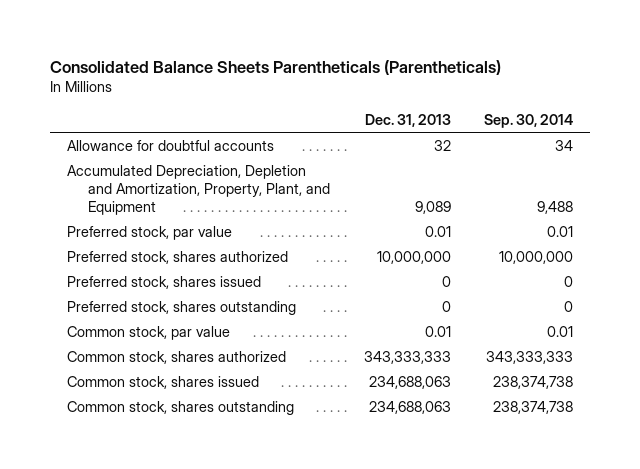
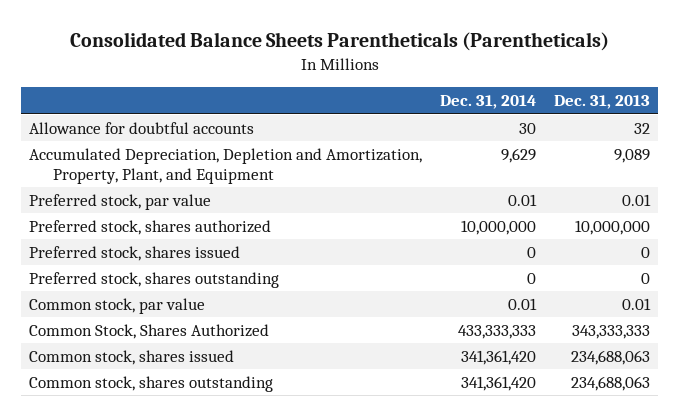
[484,113,574,128] Sep. 30, 2014 -> none
none -> [440,95,537,110] Dec. 31, 2014
[67,350,287,364] Common stock, shares authorized -> [29,323,270,339] Common Stock, Shares Authorized

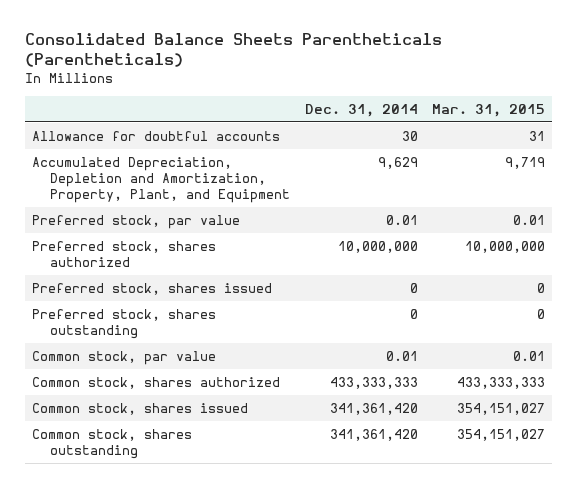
[553,95,650,110] Dec. 31, 2013 -> none
none -> [432,103,546,117] Mar. 31, 2015
[29,323,270,339] Common Stock, Shares Authorized -> [32,376,281,389] Common stock, shares authorized

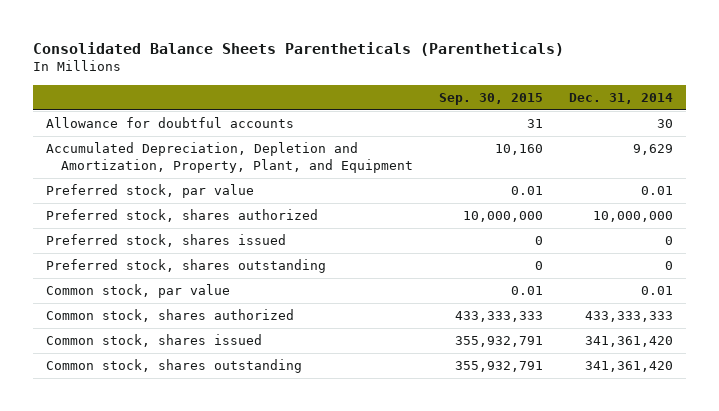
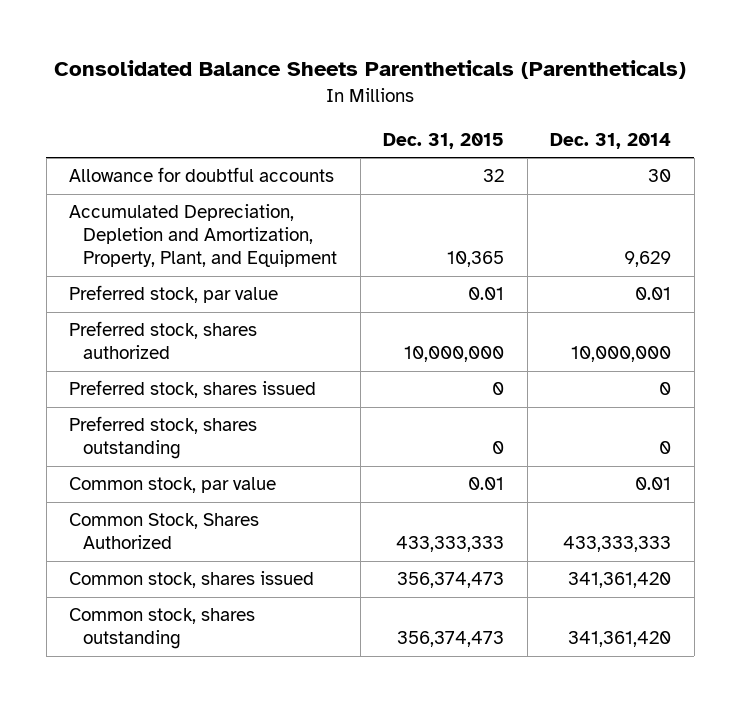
[439,93,544,106] Sep. 30, 2015 -> none
none -> [383,132,505,149] Dec. 31, 2015
[46,309,295,323] Common stock, shares authorized -> [69,513,260,550] Common Stock, Shares Authorized

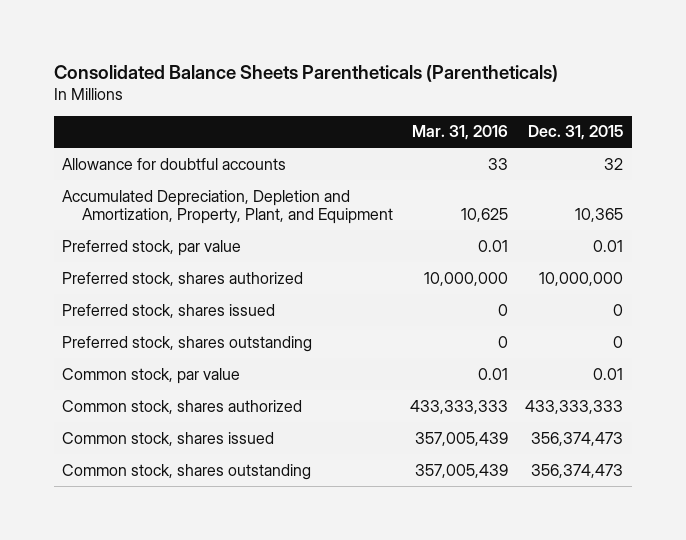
[550,132,672,149] Dec. 31, 2014 -> none
none -> [411,125,508,141] Mar. 31, 2016
[69,513,260,550] Common Stock, Shares Authorized -> [62,399,303,414] Common stock, shares authorized

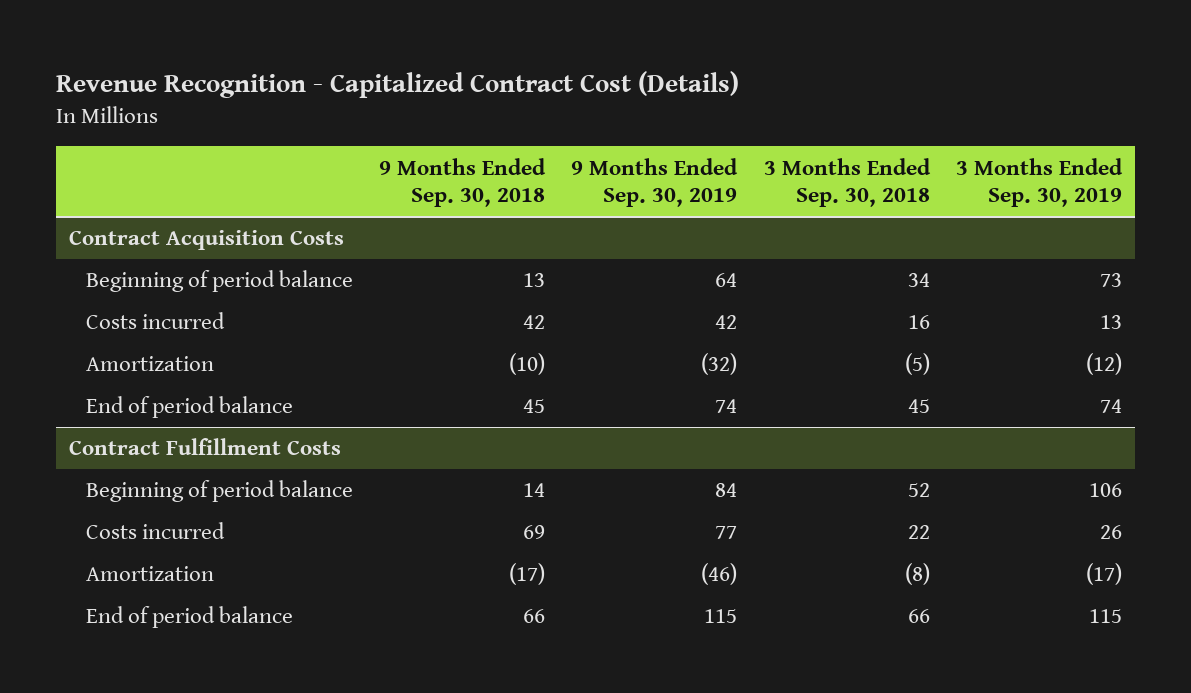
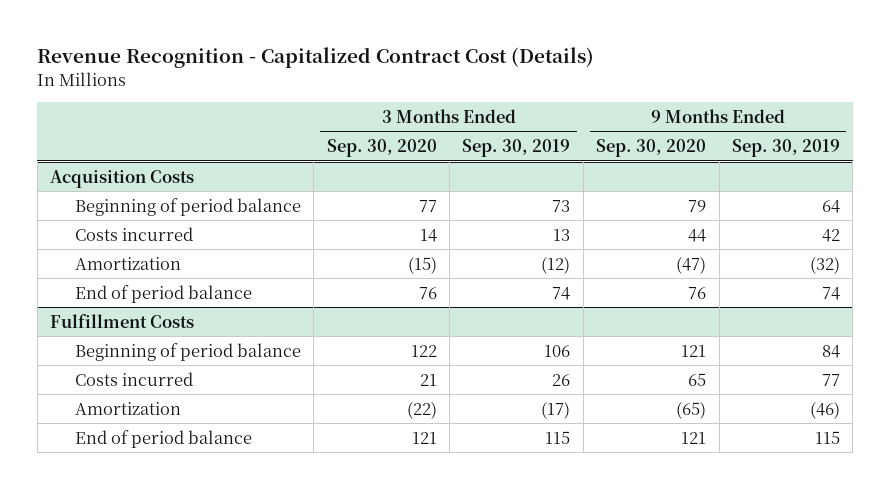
[379,157,547,208] 9 Months Ended Sep. 30, 2018 -> none
[763,157,931,208] 3 Months Ended Sep. 30, 2018 -> none
none -> [326,139,437,158] Sep. 30, 2020
none -> [596,139,707,158] Sep. 30, 2020
[69,230,345,251] Contract Acquisition Costs -> [50,169,195,188] Acquisition Costs
[69,438,342,456] Contract Fulfillment Costs -> [50,313,195,328] Fulfillment Costs

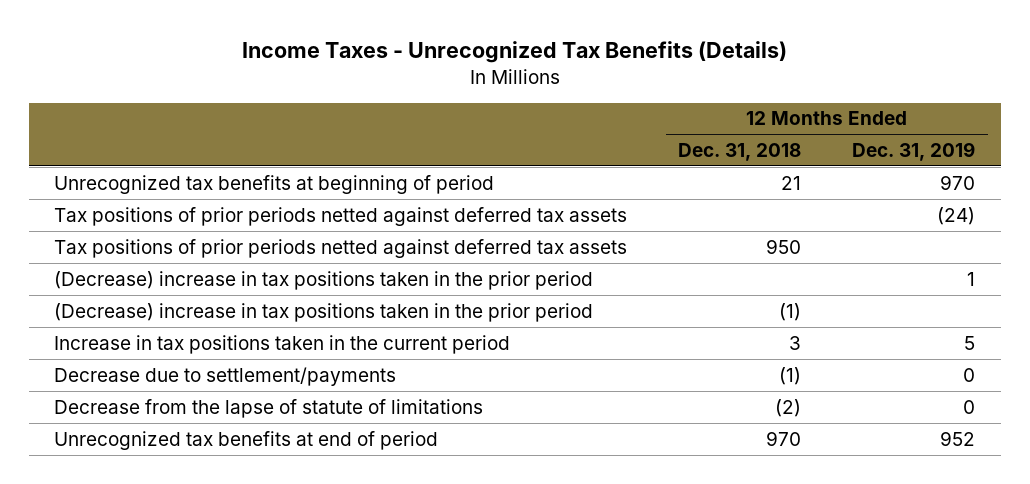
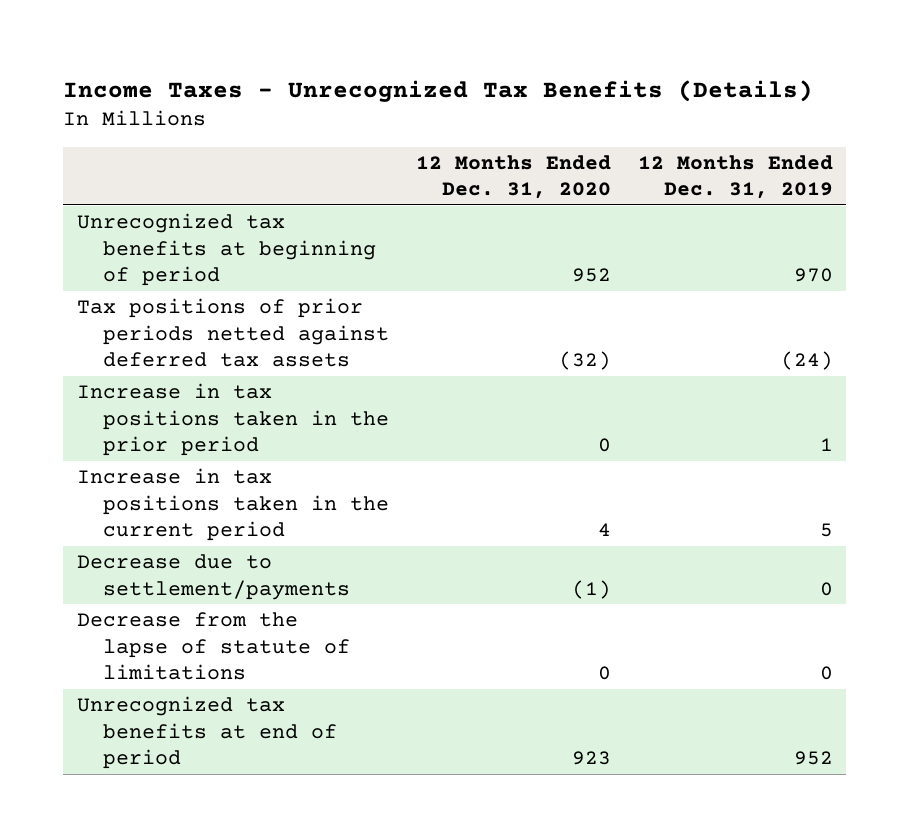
[678,142,802,161] Dec. 31, 2018 -> none
none -> [415,154,611,200] 12 Months Ended Dec. 31, 2020
[54,238,628,258] Tax positions of prior periods netted against deferred tax assets -> none
[54,302,594,322] (Decrease) increase in tax positions taken in the prior period -> none
[54,270,594,290] (Decrease) increase in tax positions taken in the prior period -> [77,383,389,457] Increase in tax positions taken in the prior period

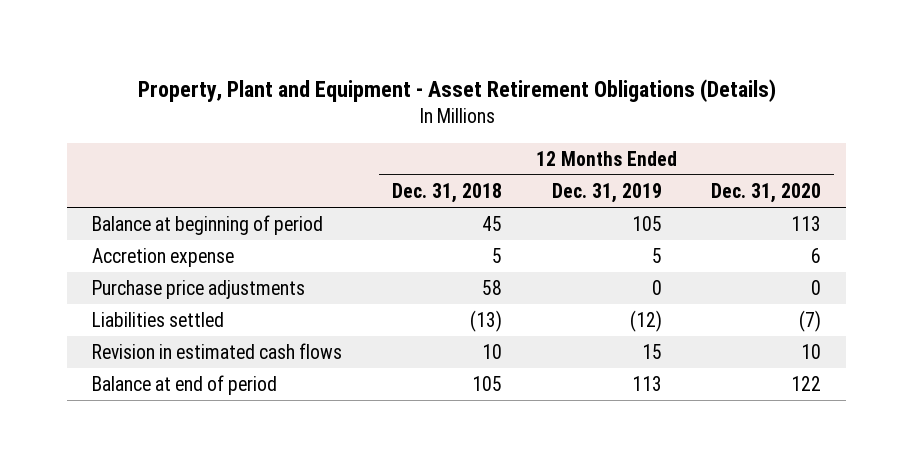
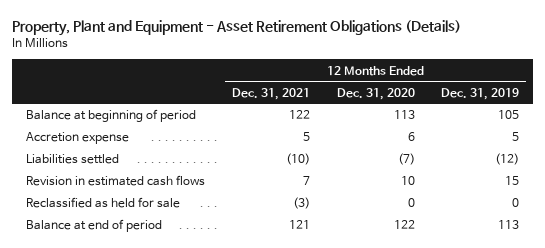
[391,182,502,203] Dec. 31, 2018 -> none
none -> [231,87,310,100] Dec. 31, 2021
[92,280,306,300] Purchase price adjustments -> none
none -> [25,197,180,209] Reclassified as held for sale

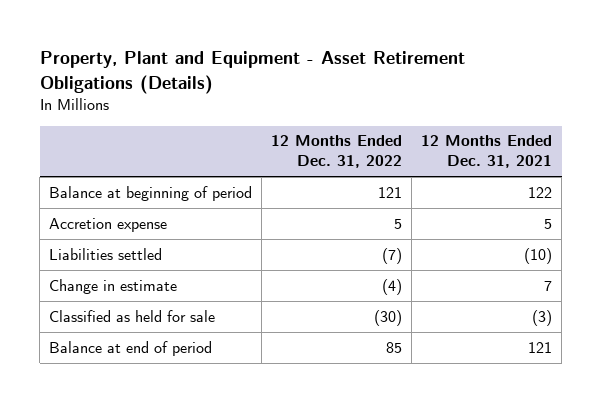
[336,87,415,100] Dec. 31, 2020 -> none
[441,87,520,100] Dec. 31, 2019 -> none
none -> [271,135,403,169] 12 Months Ended Dec. 31, 2022
[25,175,205,187] Revision in estimated cash flows -> [49,278,178,294] Change in estimate
[25,197,180,209] Reclassified as held for sale -> [49,309,216,322] Classified as held for sale

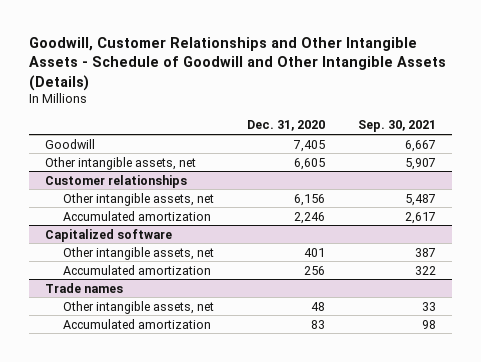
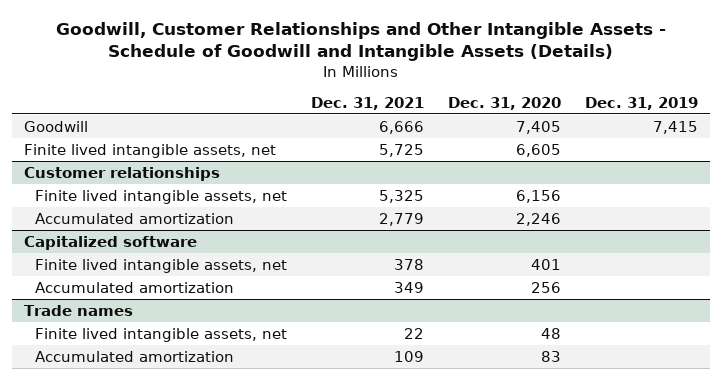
[28,37,446,91] Goodwill, Customer Relationships and Other Intangible Assets - Schedule of Goodwill and Other Intangible Assets (Details) -> [55,21,666,62] Goodwill, Customer Relationships and Other Intangible Assets - Schedule of Goodwill and Intangible Assets (Details)
[357,120,436,133] Sep. 30, 2021 -> none
none -> [311,96,425,110] Dec. 31, 2021
none -> [584,96,698,110] Dec. 31, 2019
[45,156,197,170] Other intangible assets, net -> [24,143,277,158] Finite lived intangible assets, net
[63,192,215,206] Other intangible assets, net -> [35,189,288,204] Finite lived intangible assets, net
[63,246,215,260] Other intangible assets, net -> [35,258,288,273] Finite lived intangible assets, net
[63,300,215,314] Other intangible assets, net -> [35,327,288,342] Finite lived intangible assets, net

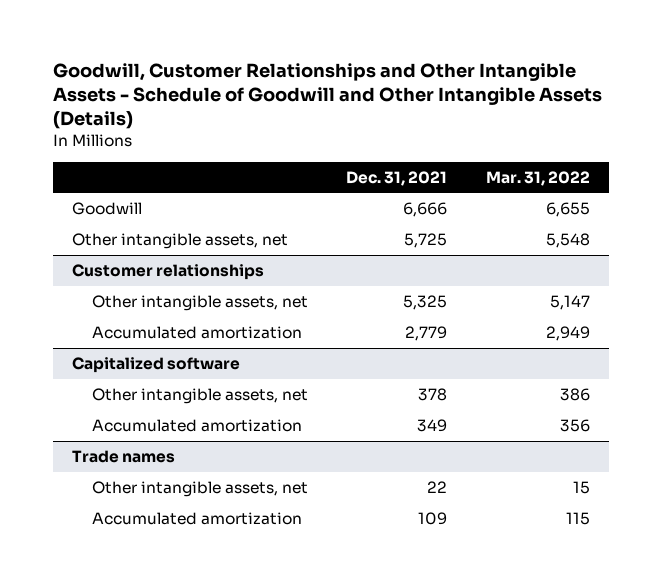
[55,21,666,62] Goodwill, Customer Relationships and Other Intangible Assets - Schedule of Goodwill and Intangible Assets (Details) -> [52,62,602,130] Goodwill, Customer Relationships and Other Intangible Assets - Schedule of Goodwill and Other Intangible Assets (Details)
[447,96,561,110] Dec. 31, 2020 -> none
[584,96,698,110] Dec. 31, 2019 -> none
none -> [486,170,591,186] Mar. 31, 2022
[24,143,277,158] Finite lived intangible assets, net -> [71,233,288,250] Other intangible assets, net
[35,189,288,204] Finite lived intangible assets, net -> [91,295,308,312] Other intangible assets, net
[35,258,288,273] Finite lived intangible assets, net -> [91,388,308,405] Other intangible assets, net
[35,327,288,342] Finite lived intangible assets, net -> [91,481,308,498] Other intangible assets, net

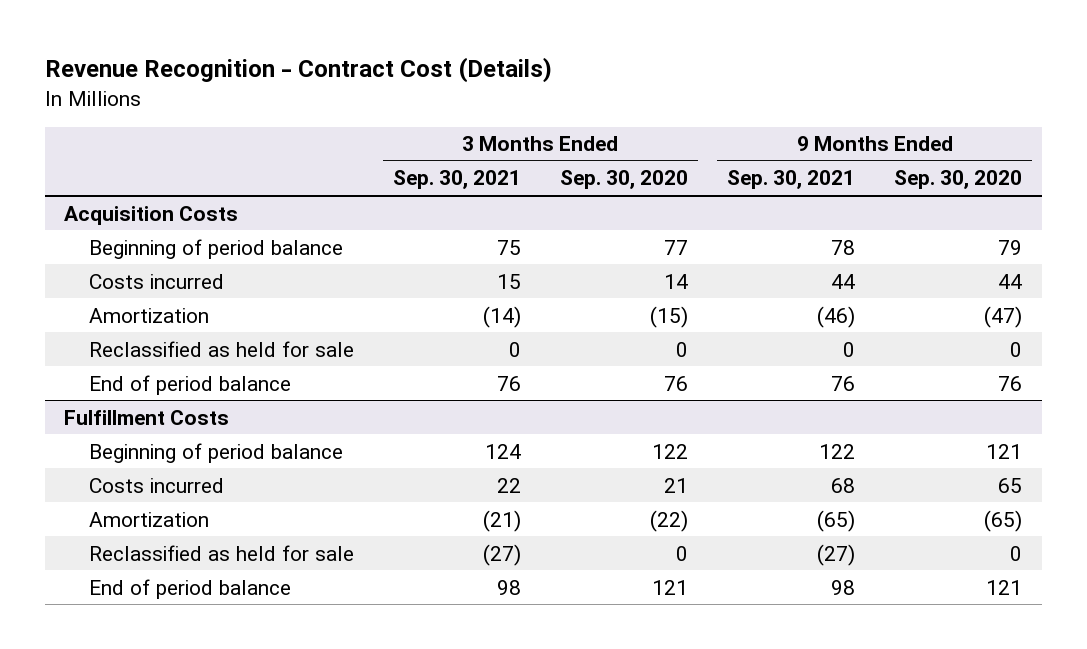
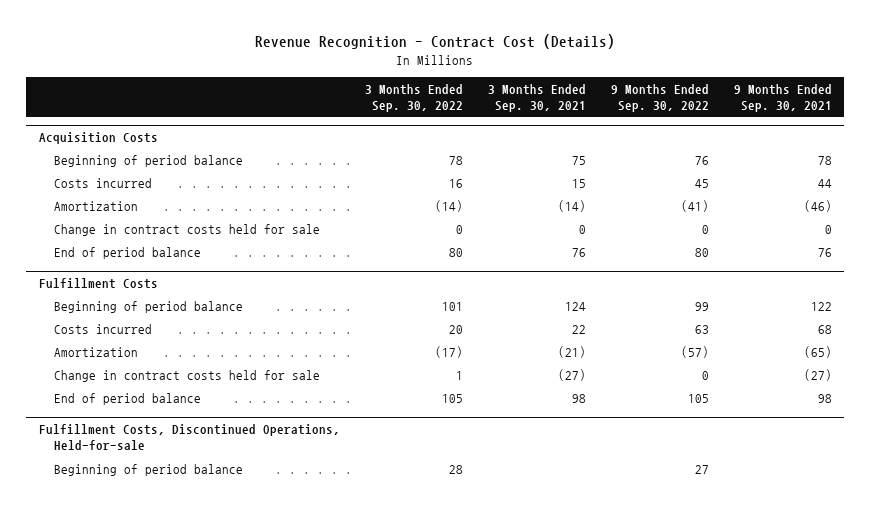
[560,170,689,190] Sep. 30, 2020 -> none
[894,170,1023,190] Sep. 30, 2020 -> none
none -> [364,83,463,112] 3 Months Ended Sep. 30, 2022
none -> [610,83,709,112] 9 Months Ended Sep. 30, 2022
[88,340,354,357] Reclassified as held for sale -> none
none -> [53,223,320,236] Change in contract costs held for sale
[88,544,354,561] Reclassified as held for sale -> [53,369,320,382] Change in contract costs held for sale
none -> [38,423,340,451] Fulfillment Costs, Discontinued Operations, Held-for-sale
none -> [53,463,243,476] Beginning of period balance

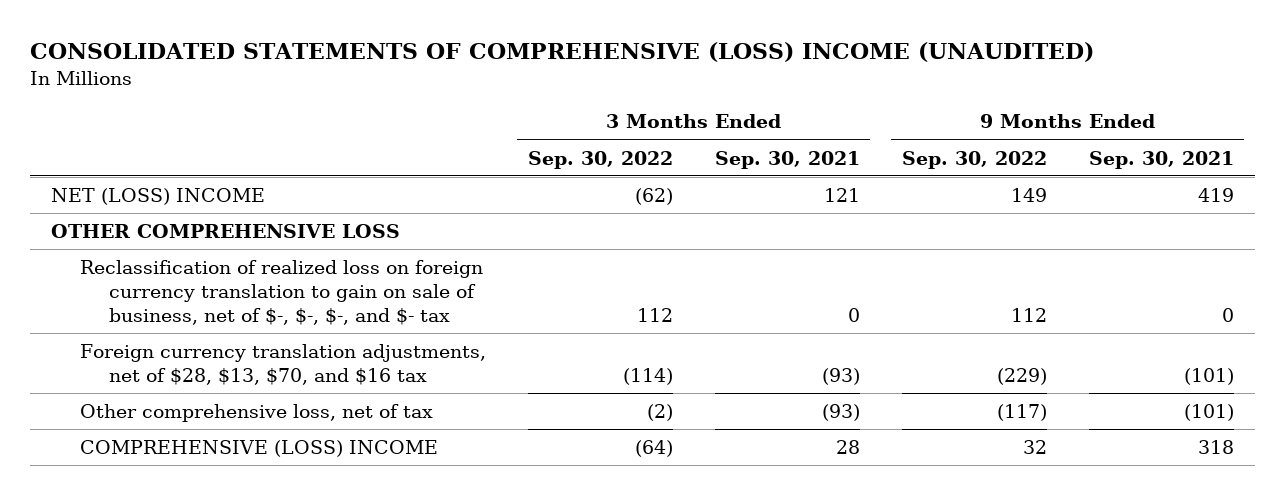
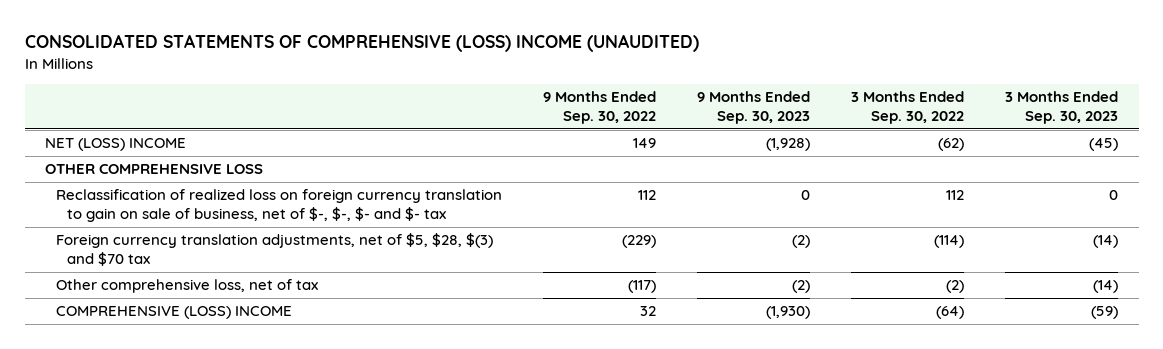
[714,150,860,169] Sep. 30, 2021 -> none
[1088,150,1234,169] Sep. 30, 2021 -> none
none -> [697,91,811,125] 9 Months Ended Sep. 30, 2023
none -> [1005,91,1119,125] 3 Months Ended Sep. 30, 2023
[79,259,483,325] Reclassification of realized loss on foreign currency translation to gain on sale of business, net of $-, $-, $-, and $- tax -> [55,189,502,223] Reclassification of realized loss on foreign currency translation to gain on sale of business, net of $-, $-, $- and $- tax
[79,343,486,385] Foreign currency translation adjustments, net of $28, $13, $70, and $16 tax -> [55,233,493,267] Foreign currency translation adjustments, net of $5, $28, $(3) and $70 tax

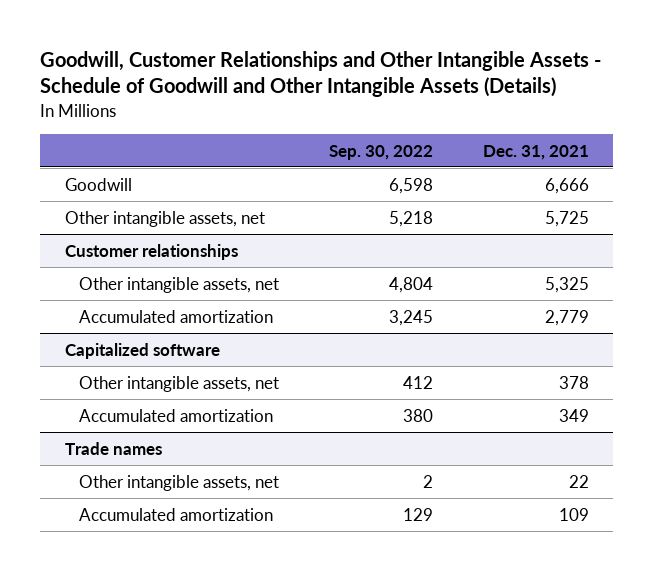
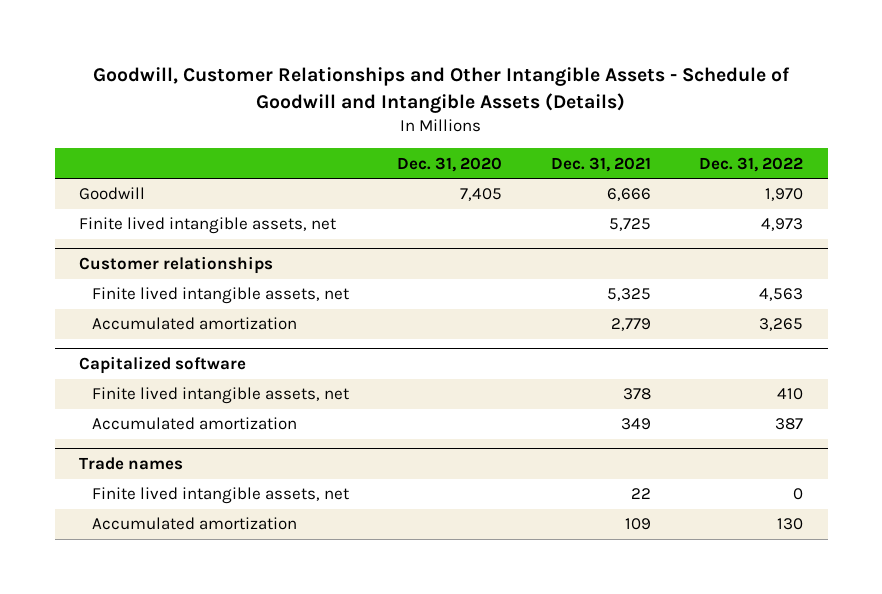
[39,50,601,98] Goodwill, Customer Relationships and Other Intangible Assets - Schedule of Goodwill and Other Intangible Assets (Details) -> [93,67,791,114] Goodwill, Customer Relationships and Other Intangible Assets - Schedule of Goodwill and Intangible Assets (Details)
[328,144,433,160] Sep. 30, 2022 -> none
none -> [397,156,503,172] Dec. 31, 2020
none -> [699,156,804,172] Dec. 31, 2022
[64,210,265,227] Other intangible assets, net -> [78,217,336,235] Finite lived intangible assets, net
[79,276,280,293] Other intangible assets, net -> [92,287,350,305] Finite lived intangible assets, net
[79,375,280,392] Other intangible assets, net -> [92,387,350,405] Finite lived intangible assets, net
[79,474,280,491] Other intangible assets, net -> [92,487,350,505] Finite lived intangible assets, net

